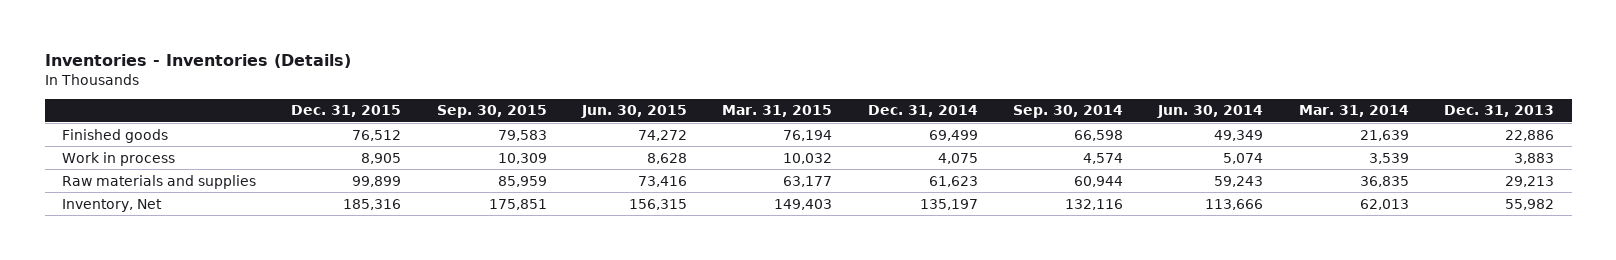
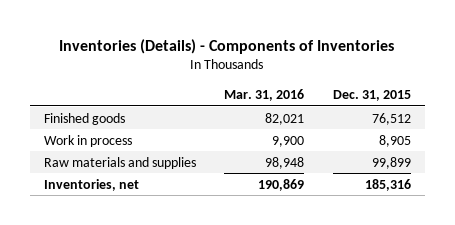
[44,54,351,69] Inventories - Inventories (Details) -> [59,38,395,54] Inventories (Details) - Components of Inventories
[436,105,547,119] Sep. 30, 2015 -> none
[581,105,688,119] Jun. 30, 2015 -> none
[722,105,833,118] Mar. 31, 2015 -> none
[867,105,978,118] Dec. 31, 2014 -> none
[1012,105,1123,119] Sep. 30, 2014 -> none
[1157,105,1264,119] Jun. 30, 2014 -> none
[1298,105,1409,118] Mar. 31, 2014 -> none
[1443,105,1554,118] Dec. 31, 2013 -> none
none -> [224,88,305,101] Mar. 31, 2016
[62,198,163,212] Inventory, Net -> [43,178,139,191] Inventories, net

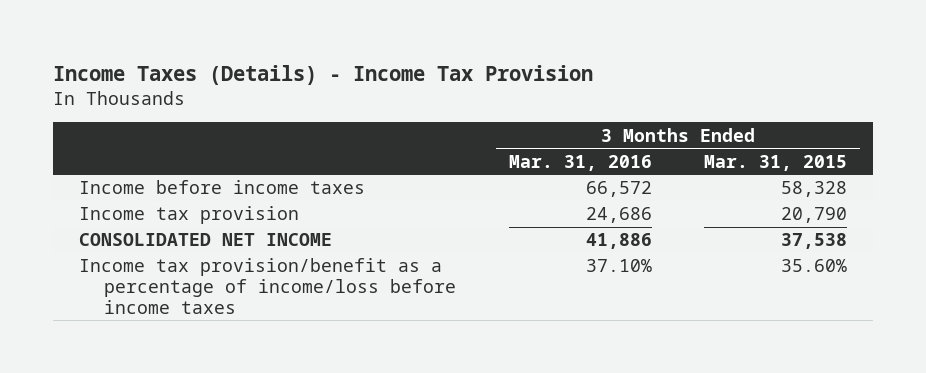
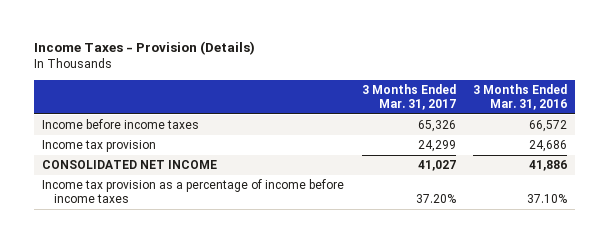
[52,64,593,85] Income Taxes (Details) - Income Tax Provision -> [33,41,255,56] Income Taxes - Provision (Details)
[703,154,847,171] Mar. 31, 2015 -> none
none -> [361,84,456,110] 3 Months Ended Mar. 31, 2017
[78,258,457,314] Income tax provision/benefit as a percentage of income/loss before income taxes -> [42,179,345,203] Income tax provision as a percentage of income before income taxes

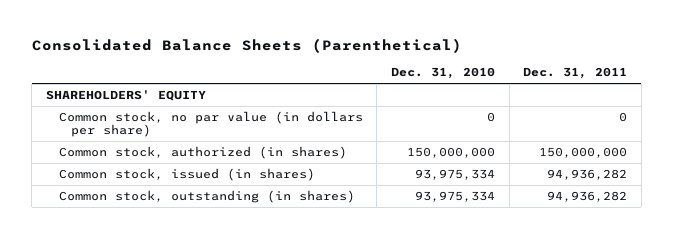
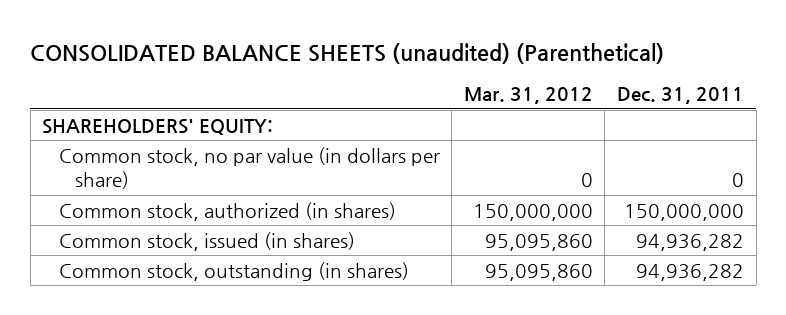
[31,37,462,53] Consolidated Balance Sheets (Parenthetical) -> [30,42,665,64] CONSOLIDATED BALANCE SHEETS (unaudited) (Parenthetical)
[390,67,495,80] Dec. 31, 2010 -> none
none -> [463,87,593,105] Mar. 31, 2012
[46,89,207,101] SHAREHOLDERS' EQUITY -> [42,118,274,135] SHAREHOLDERS' EQUITY:

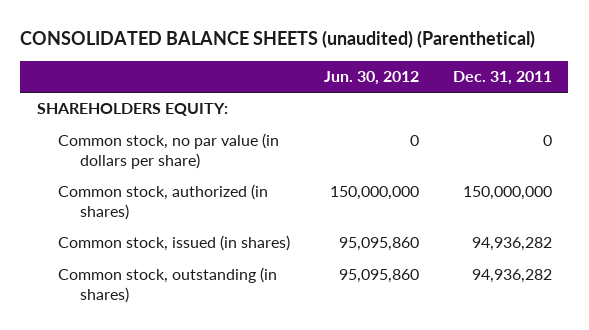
[463,87,593,105] Mar. 31, 2012 -> none
none -> [324,70,420,85] Jun. 30, 2012
[42,118,274,135] SHAREHOLDERS' EQUITY: -> [36,103,228,117] SHAREHOLDERS EQUITY:

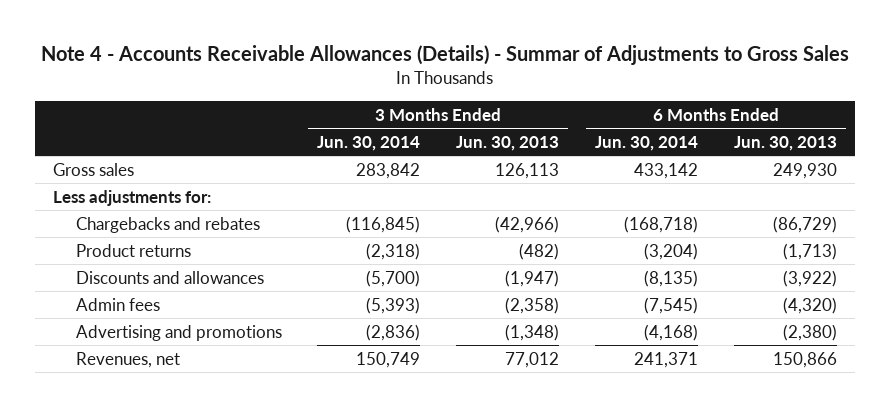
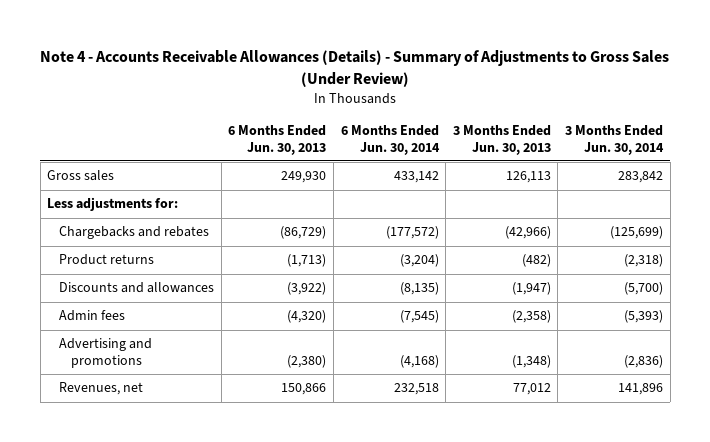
[40,45,849,66] Note 4 - Accounts Receivable Allowances (Details) - Summar of Adjustments to Gross Sales -> [40,49,670,87] Note 4 - Accounts Receivable Allowances (Details) - Summary of Adjustments to Gross Sales (Under Review)
[346,215,421,233] (116,845) -> [610,226,664,240] (125,699)
[623,215,698,233] (168,718) -> [385,226,439,240] (177,572)
[356,351,421,368] 150,749 -> [618,383,664,396] 141,896
[633,351,698,368] 241,371 -> [393,383,439,396] 232,518

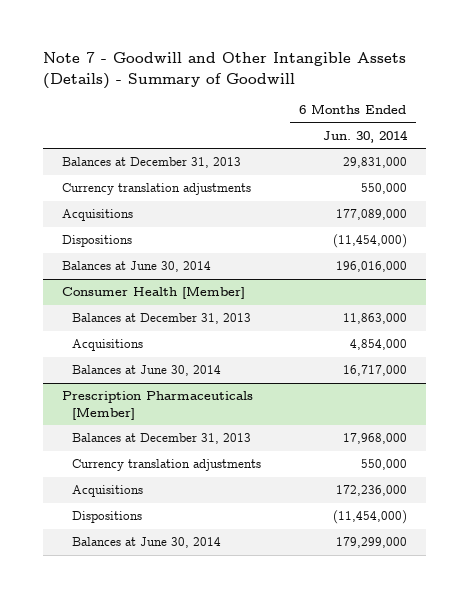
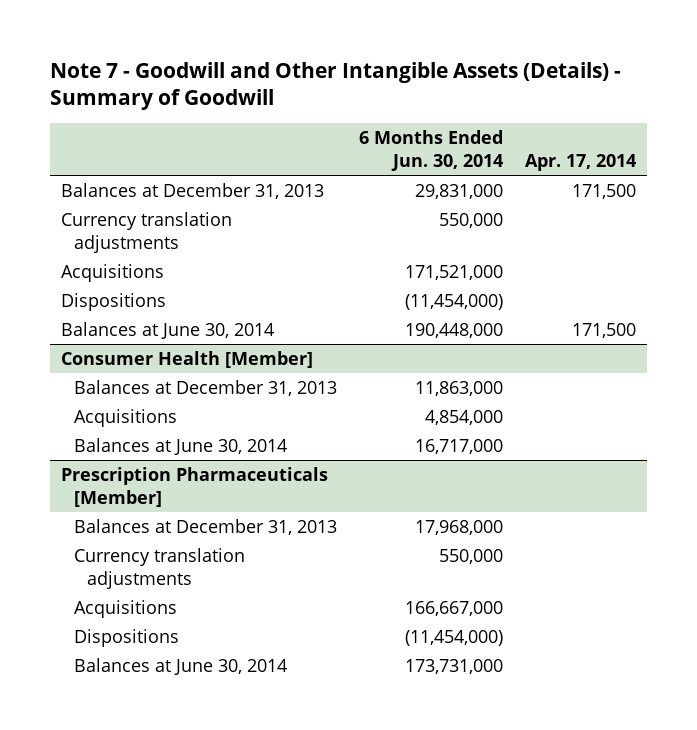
none -> [525,154,637,172] Apr. 17, 2014
[335,209,407,221] 177,089,000 -> [405,264,504,280] 171,521,000
[335,261,407,273] 196,016,000 -> [405,322,504,338] 190,448,000
[335,485,407,497] 172,236,000 -> [405,600,504,616] 166,667,000
[335,537,407,549] 179,299,000 -> [405,658,504,674] 173,731,000

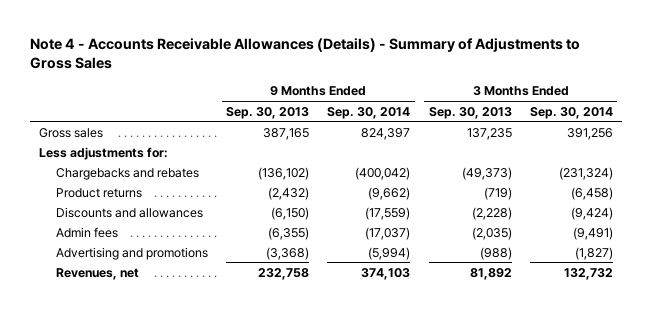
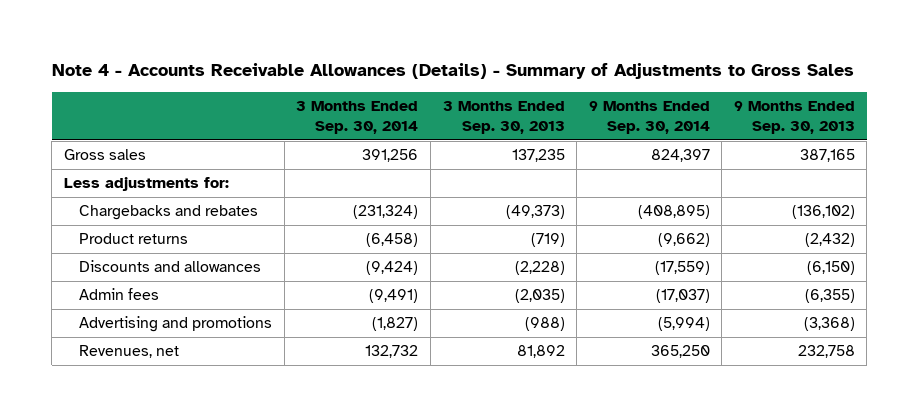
[355,166,411,180] (400,042) -> [637,205,710,220] (408,895)
[361,267,411,280] 374,103 -> [650,345,710,359] 365,250

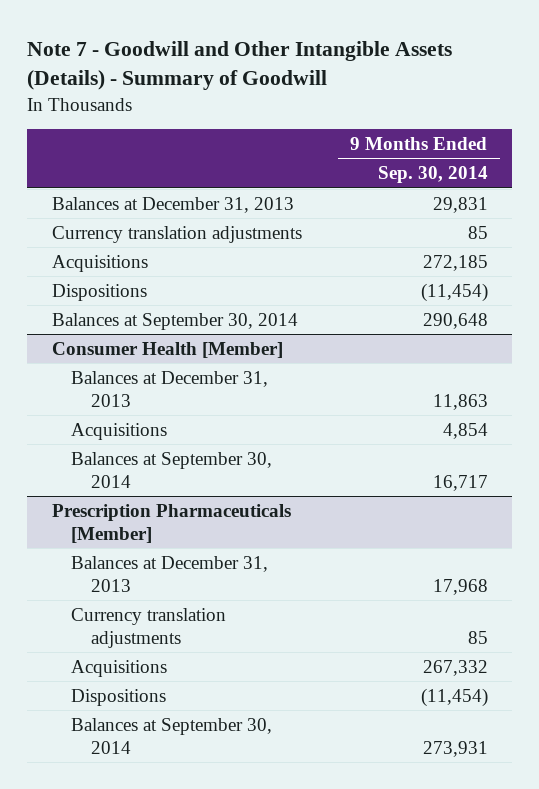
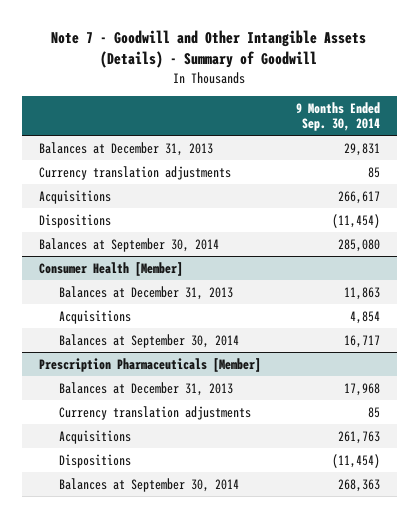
[422,254,488,271] 272,185 -> [337,190,380,204] 266,617
[422,312,488,329] 290,648 -> [337,238,380,252] 285,080
[422,659,488,676] 267,332 -> [337,430,380,444] 261,763
[422,740,488,757] 273,931 -> [337,478,380,492] 268,363

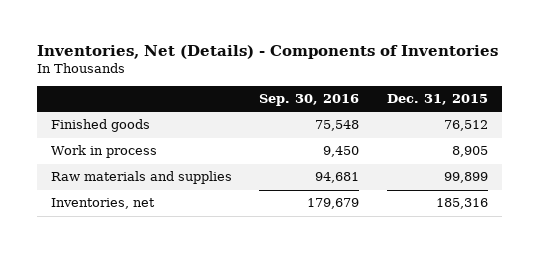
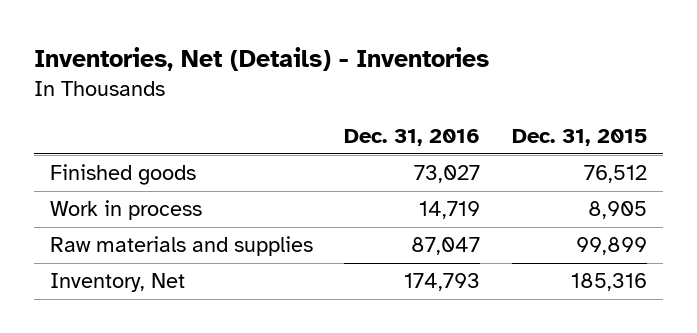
[36,45,498,60] Inventories, Net (Details) - Components of Inventories -> [33,47,489,72] Inventories, Net (Details) - Inventories
[259,94,360,107] Sep. 30, 2016 -> none
none -> [344,129,481,147] Dec. 31, 2016
[50,198,155,210] Inventories, net -> [49,273,185,293] Inventory, Net

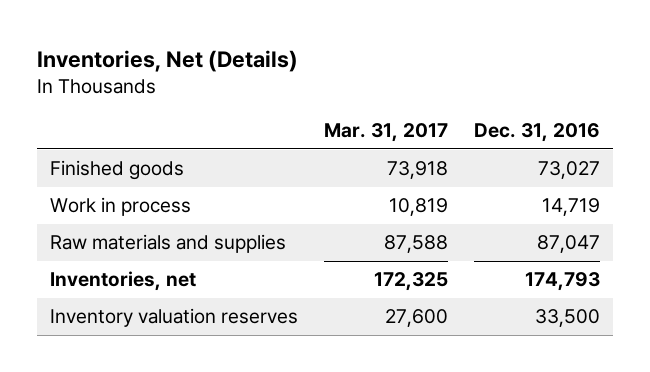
[33,47,489,72] Inventories, Net (Details) - Inventories -> [36,49,298,72] Inventories, Net (Details)
[512,129,648,147] Dec. 31, 2015 -> none
none -> [323,123,448,143] Mar. 31, 2017
[49,273,185,293] Inventory, Net -> [49,271,196,292] Inventories, net
none -> [49,308,298,328] Inventory valuation reserves

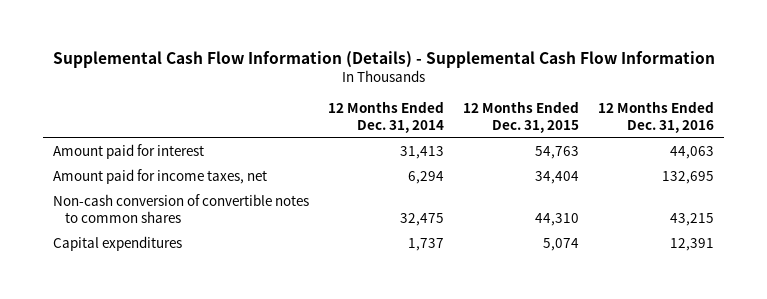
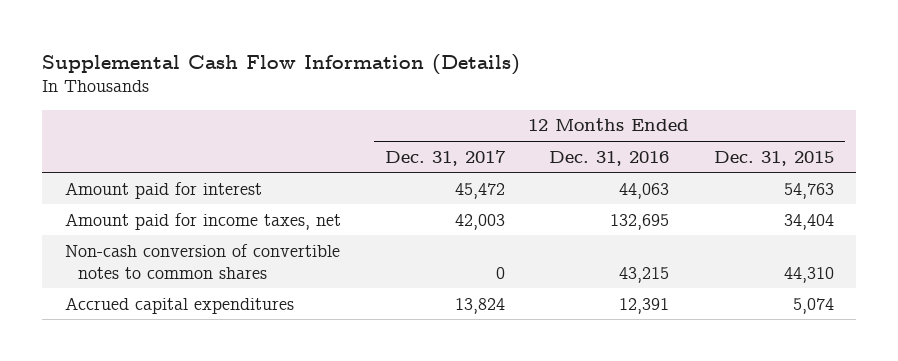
[52,51,715,69] Supplemental Cash Flow Information (Details) - Supplemental Cash Flow Information -> [42,54,521,76] Supplemental Cash Flow Information (Details)
[328,101,445,134] 12 Months Ended Dec. 31, 2014 -> none
none -> [384,149,506,166] Dec. 31, 2017
[52,236,182,252] Capital expenditures -> [64,296,294,314] Accrued capital expenditures

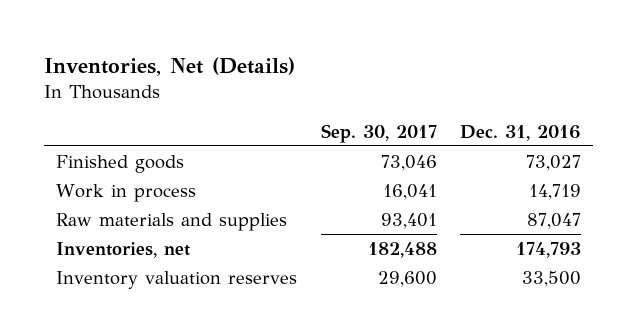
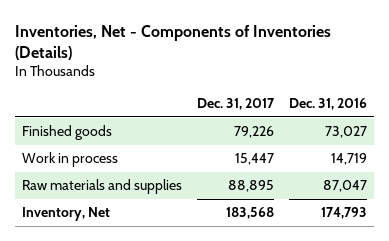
[44,57,296,77] Inventories, Net (Details) -> [15,24,332,60] Inventories, Net - Components of Inventories (Details)
[320,123,437,143] Sep. 30, 2017 -> none
none -> [197,98,276,111] Dec. 31, 2017
[56,270,298,289] Inventory valuation reserves -> none
[56,241,191,258] Inventories, net -> [22,207,111,222] Inventory, Net

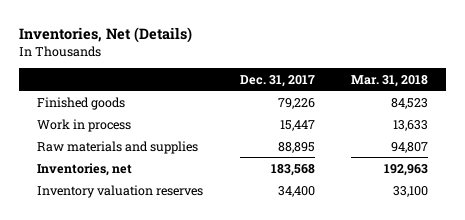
[15,24,332,60] Inventories, Net - Components of Inventories (Details) -> [19,26,193,43] Inventories, Net (Details)
[288,98,367,111] Dec. 31, 2016 -> none
none -> [350,74,428,87] Mar. 31, 2018
[22,207,111,222] Inventory, Net -> [37,162,133,176] Inventories, net
none -> [37,184,204,198] Inventory valuation reserves

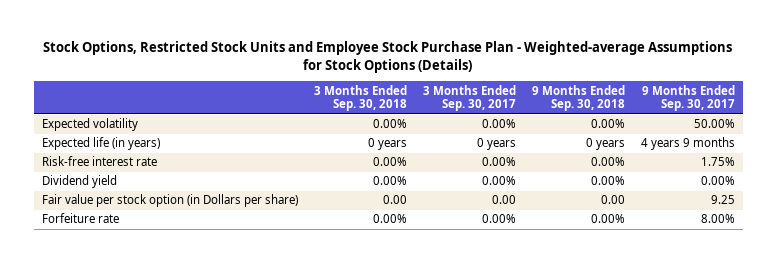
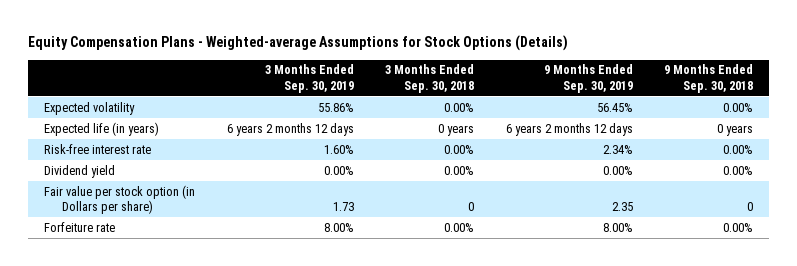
[43,40,733,73] Stock Options, Restricted Stock Units and Employee Stock Purchase Plan - Weighted-average Assumptions for Stock Options (Details) -> [28,35,569,52] Equity Compensation Plans - Weighted-average Assumptions for Stock Options (Details)
[422,84,516,112] 3 Months Ended Sep. 30, 2017 -> none
[641,84,735,112] 9 Months Ended Sep. 30, 2017 -> none
none -> [264,64,354,93] 3 Months Ended Sep. 30, 2019
none -> [543,64,633,93] 9 Months Ended Sep. 30, 2019
[383,195,408,205] 0.00 -> [468,202,475,212] 0
[600,195,625,205] 0.00 -> [747,202,754,212] 0

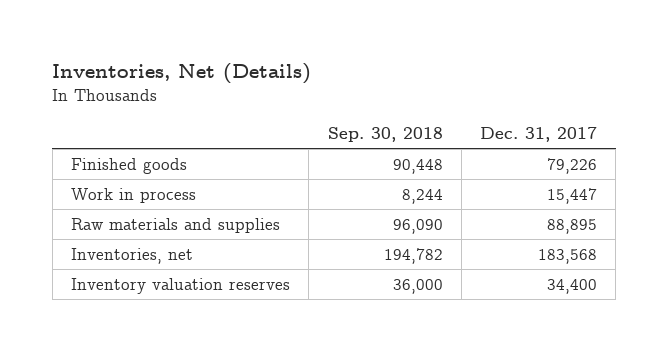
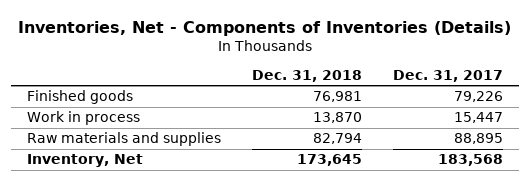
[52,63,312,85] Inventories, Net (Details) -> [18,20,512,36] Inventories, Net - Components of Inventories (Details)
[327,126,443,142] Sep. 30, 2018 -> none
none -> [252,70,363,83] Dec. 31, 2018
[71,277,291,294] Inventory valuation reserves -> none
[71,247,194,264] Inventories, net -> [26,154,143,168] Inventory, Net

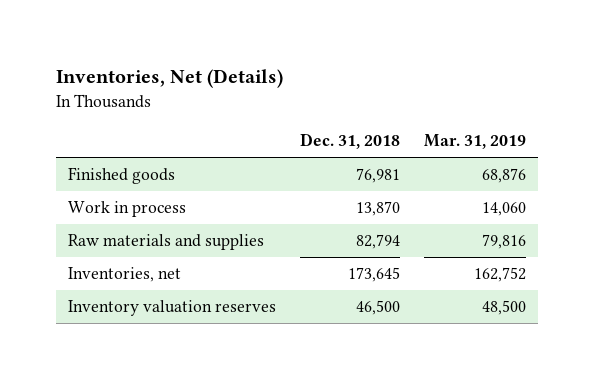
[18,20,512,36] Inventories, Net - Components of Inventories (Details) -> [56,69,284,89] Inventories, Net (Details)
[393,70,504,83] Dec. 31, 2017 -> none
none -> [424,134,527,150] Mar. 31, 2019
[26,154,143,168] Inventory, Net -> [68,267,182,283] Inventories, net
none -> [68,300,277,317] Inventory valuation reserves

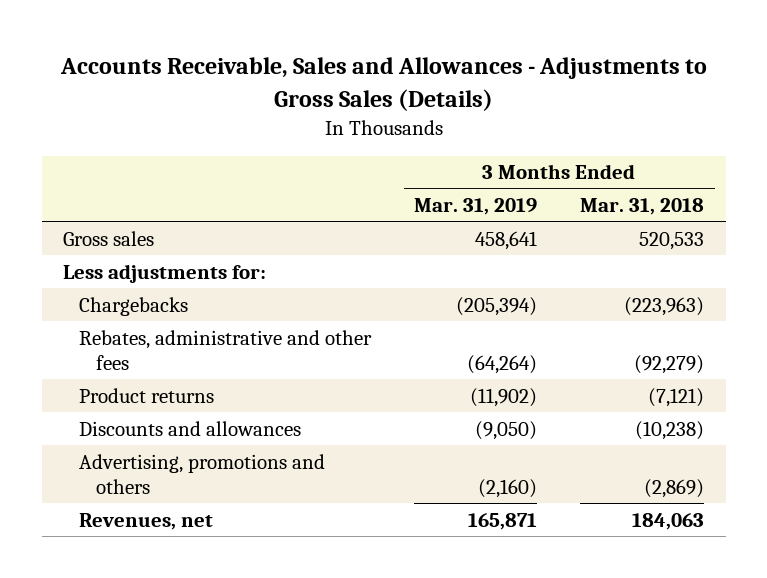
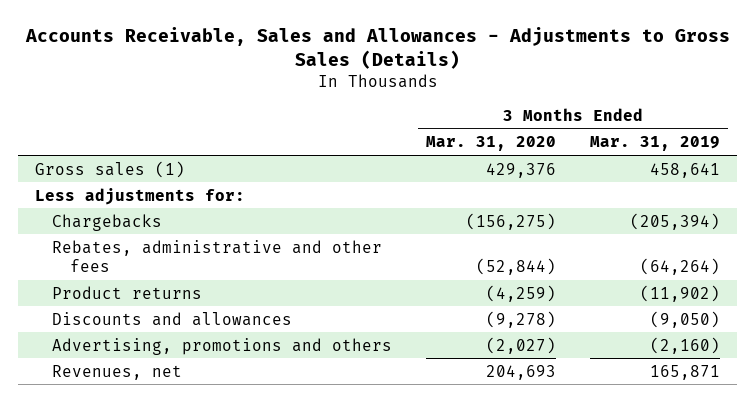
[580,198,705,216] Mar. 31, 2018 -> none
none -> [426,136,557,152] Mar. 31, 2020
[62,230,154,246] Gross sales -> [35,160,186,178] Gross sales (1)

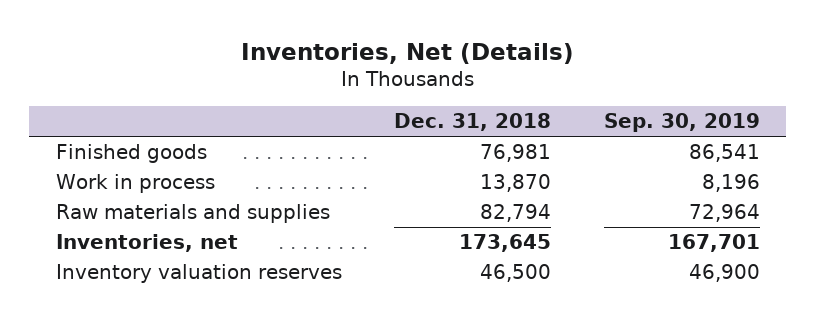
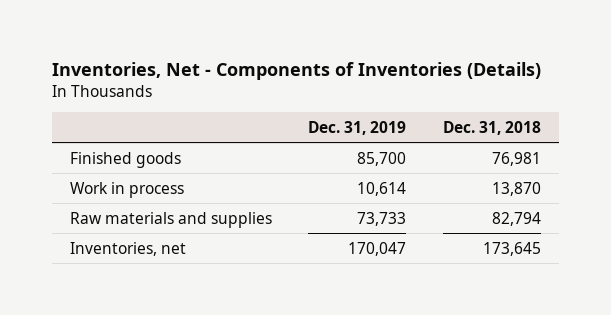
[240,42,574,64] Inventories, Net (Details) -> [51,61,541,80] Inventories, Net - Components of Inventories (Details)
[603,112,760,132] Sep. 30, 2019 -> none
none -> [308,120,407,135] Dec. 31, 2019
[55,264,342,284] Inventory valuation reserves -> none

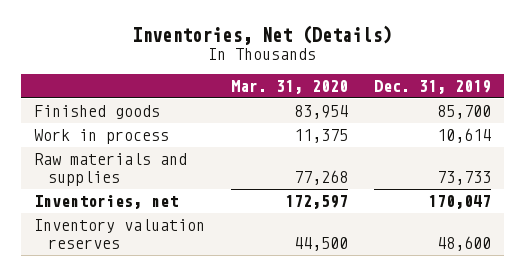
[51,61,541,80] Inventories, Net - Components of Inventories (Details) -> [132,25,393,46] Inventories, Net (Details)
[442,120,541,135] Dec. 31, 2018 -> none
none -> [230,79,348,94] Mar. 31, 2020
none -> [34,219,206,249] Inventory valuation reserves

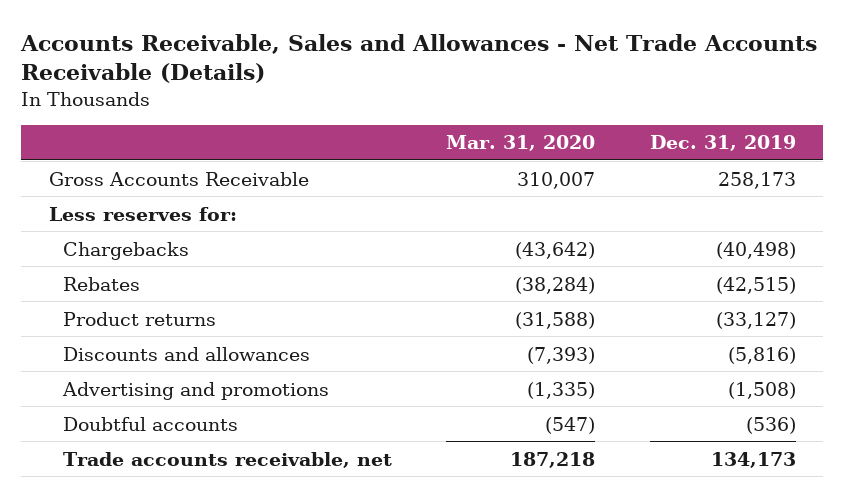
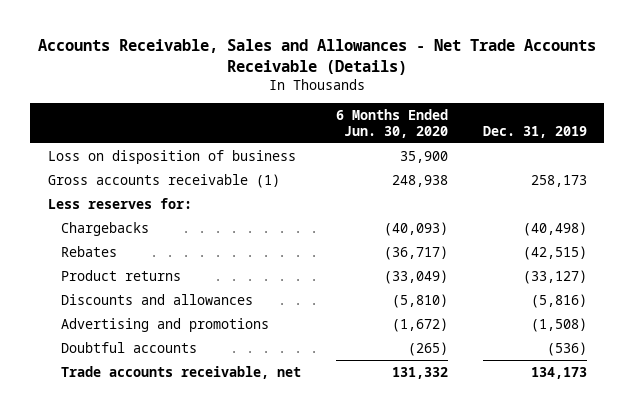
[446,135,596,152] Mar. 31, 2020 -> none
none -> [335,108,448,138] 6 Months Ended Jun. 30, 2020
none -> [47,149,296,164] Loss on disposition of business
[48,171,309,186] Gross Accounts Receivable -> [47,173,280,188] Gross accounts receivable (1)

